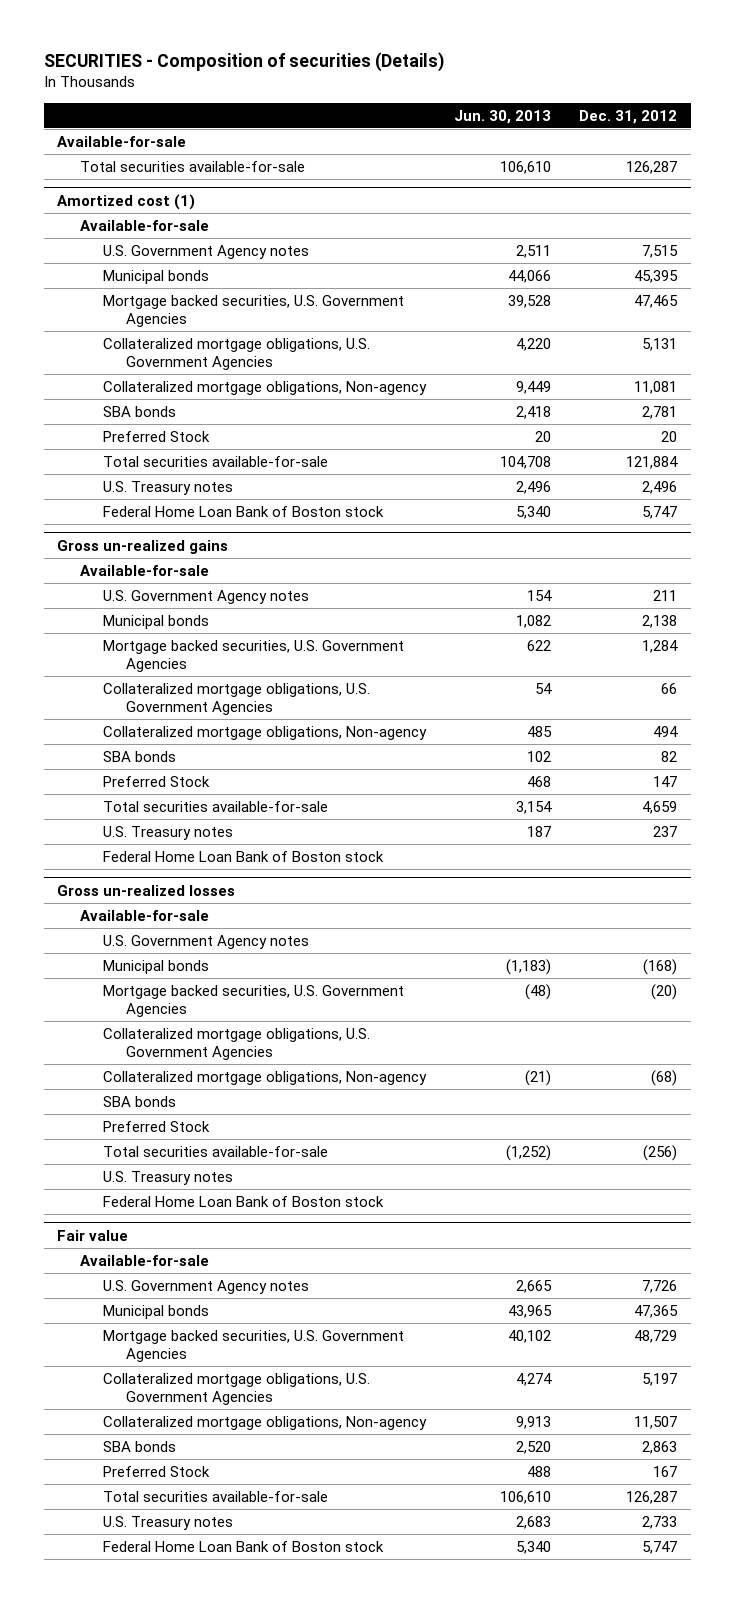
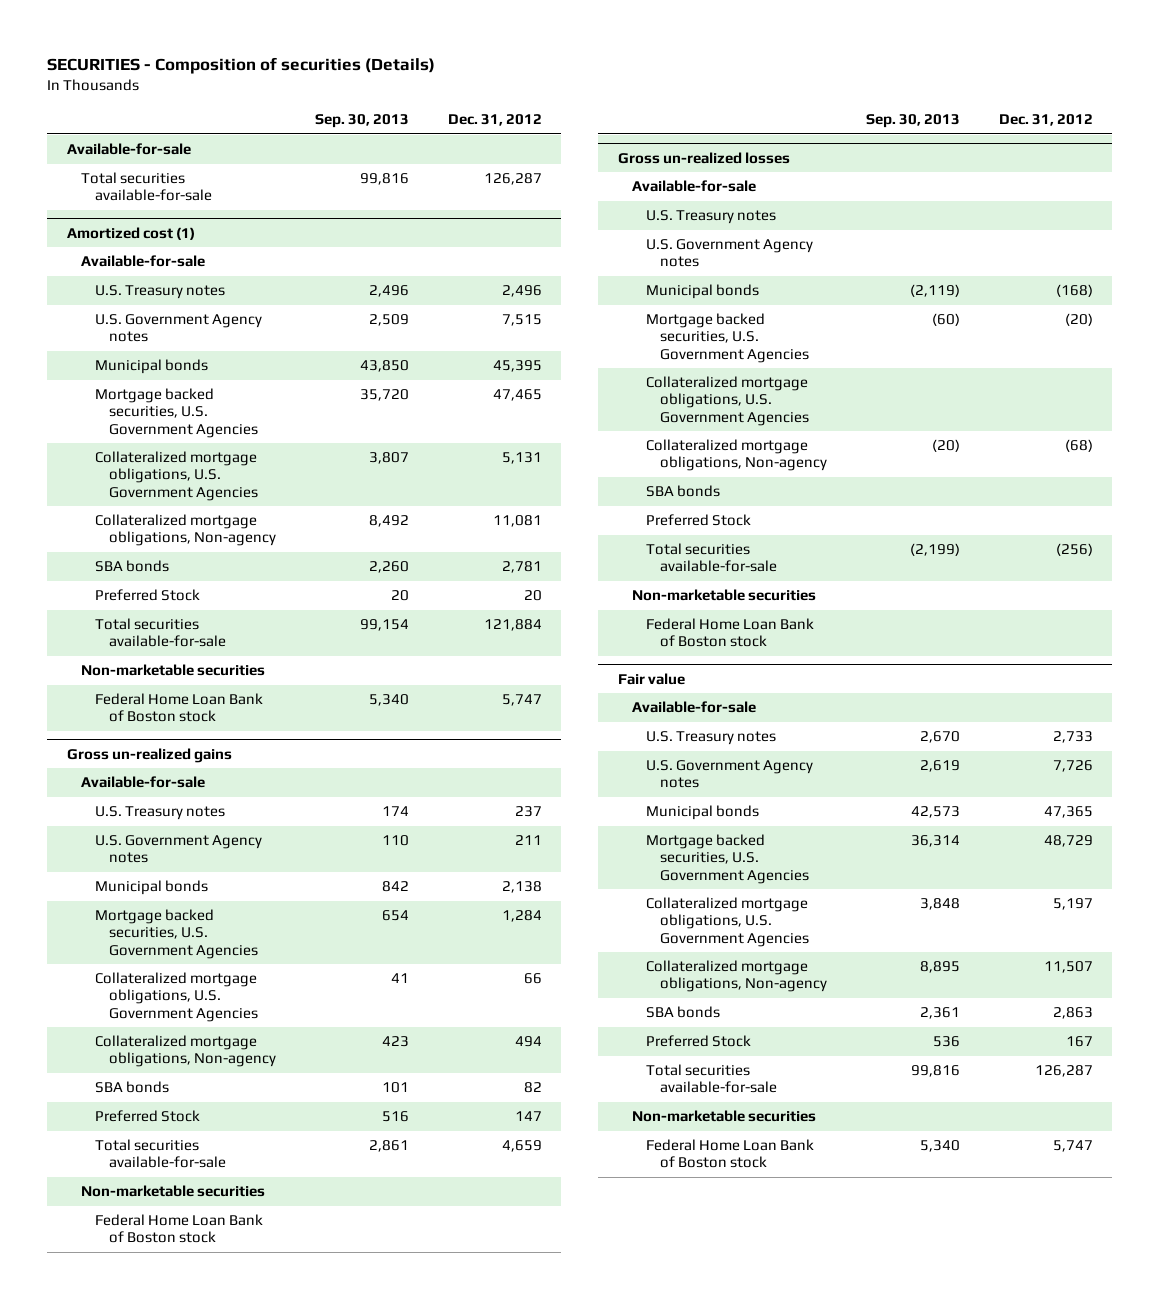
[453,109,551,124] Jun. 30, 2013 -> none
none -> [315,114,410,129] Sep. 30, 2013
[103,480,234,495] U.S. Treasury notes -> [95,285,226,300] U.S. Treasury notes
none -> [80,664,265,677] Non-marketable securities
[103,825,234,840] U.S. Treasury notes -> [95,806,226,821] U.S. Treasury notes
none -> [80,1185,265,1198] Non-marketable securities
[103,1170,234,1185] U.S. Treasury notes -> [646,210,777,225] U.S. Treasury notes
none -> [631,589,816,602] Non-marketable securities
[103,1515,234,1530] U.S. Treasury notes -> [646,731,777,746] U.S. Treasury notes
none -> [631,1110,816,1123] Non-marketable securities

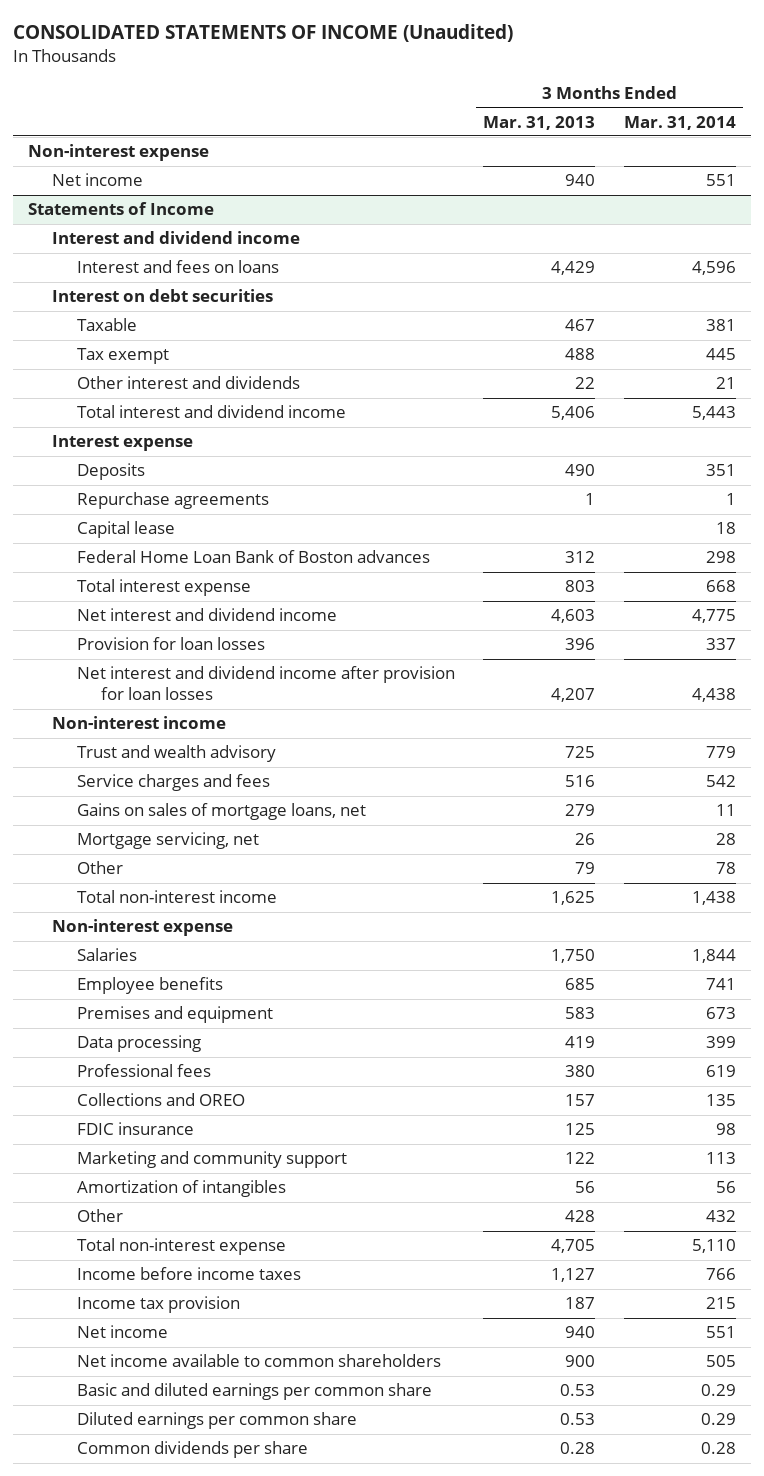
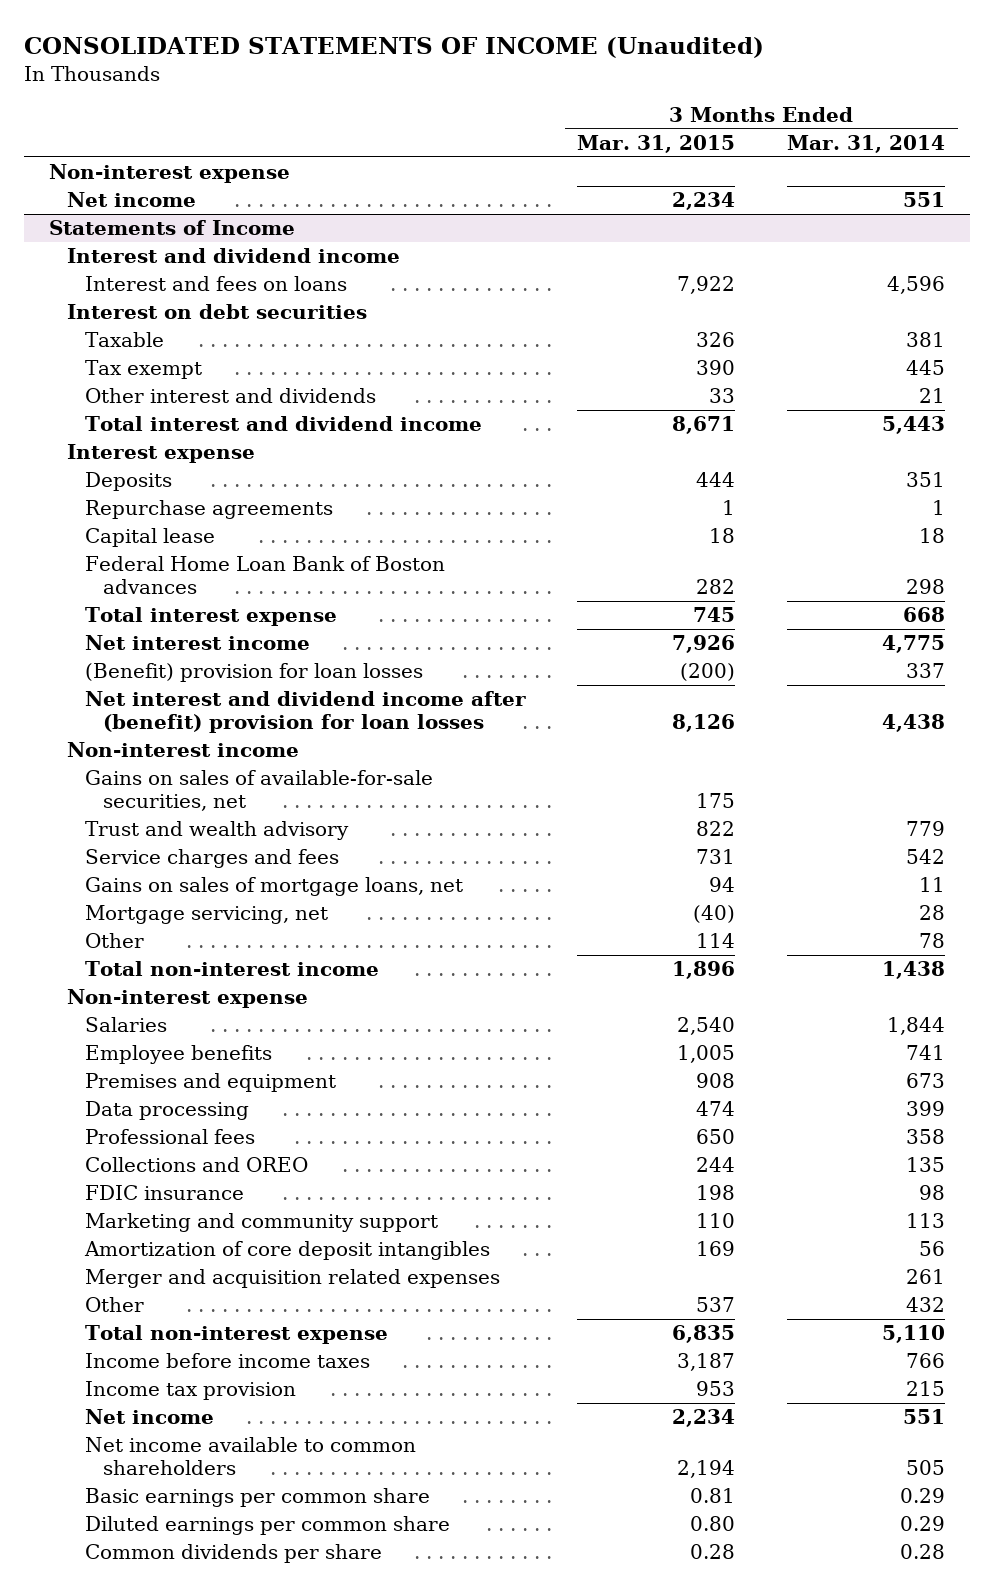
[483,115,596,130] Mar. 31, 2013 -> none
none -> [577,135,736,154] Mar. 31, 2015
[76,608,337,622] Net interest and dividend income -> [85,635,311,651] Net interest income
[76,637,265,651] Provision for loan losses -> [85,663,424,683] (Benefit) provision for loan losses
[76,666,455,701] Net interest and dividend income after provision for loan losses -> [85,691,527,734] Net interest and dividend income after (benefit) provision for loan losses
none -> [85,770,434,812] Gains on sales of available-for-sale securities, net
[706,1065,737,1078] 619 -> [905,1129,945,1145] 358
[76,1180,286,1198] Amortization of intangibles -> [84,1241,491,1261] Amortization of core deposit intangibles
none -> [85,1269,501,1289] Merger and acquisition related expenses
[76,1383,432,1401] Basic and diluted earnings per common share -> [85,1488,431,1508] Basic earnings per common share

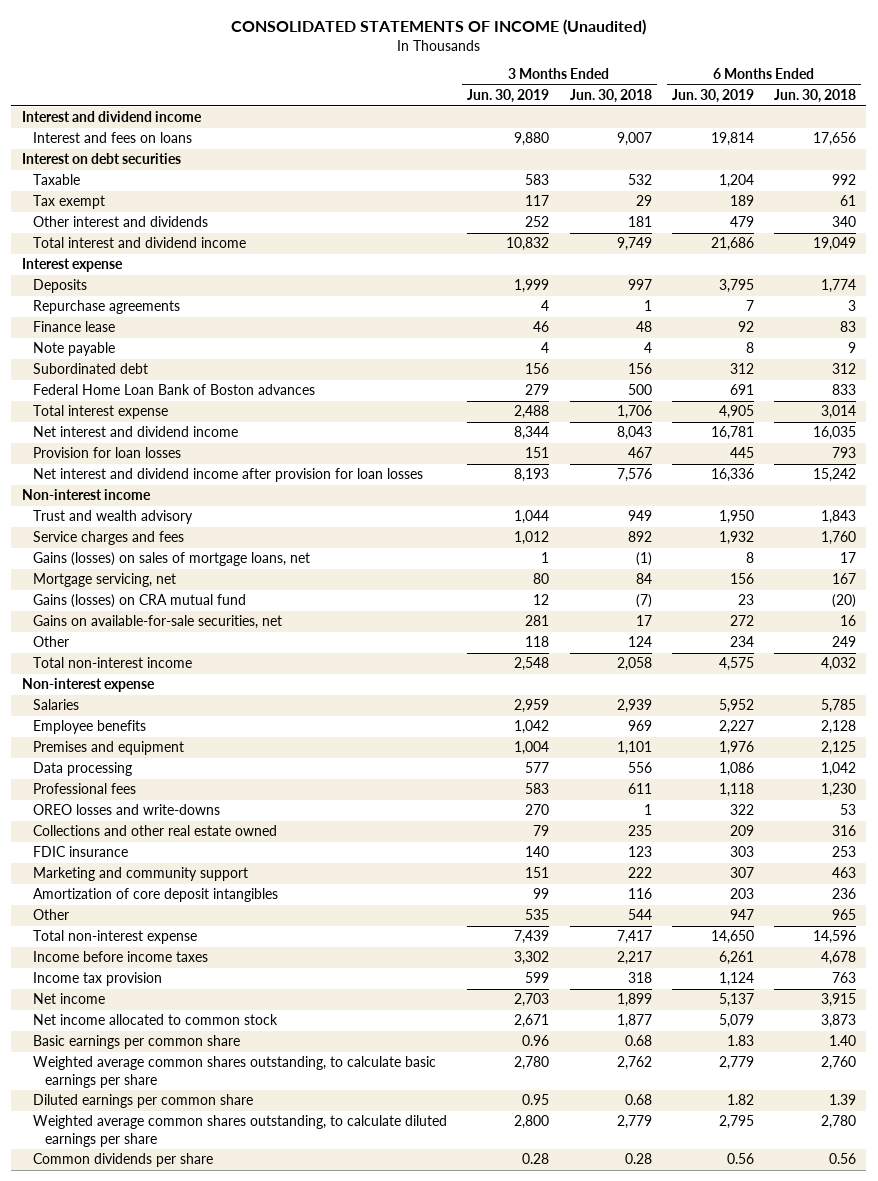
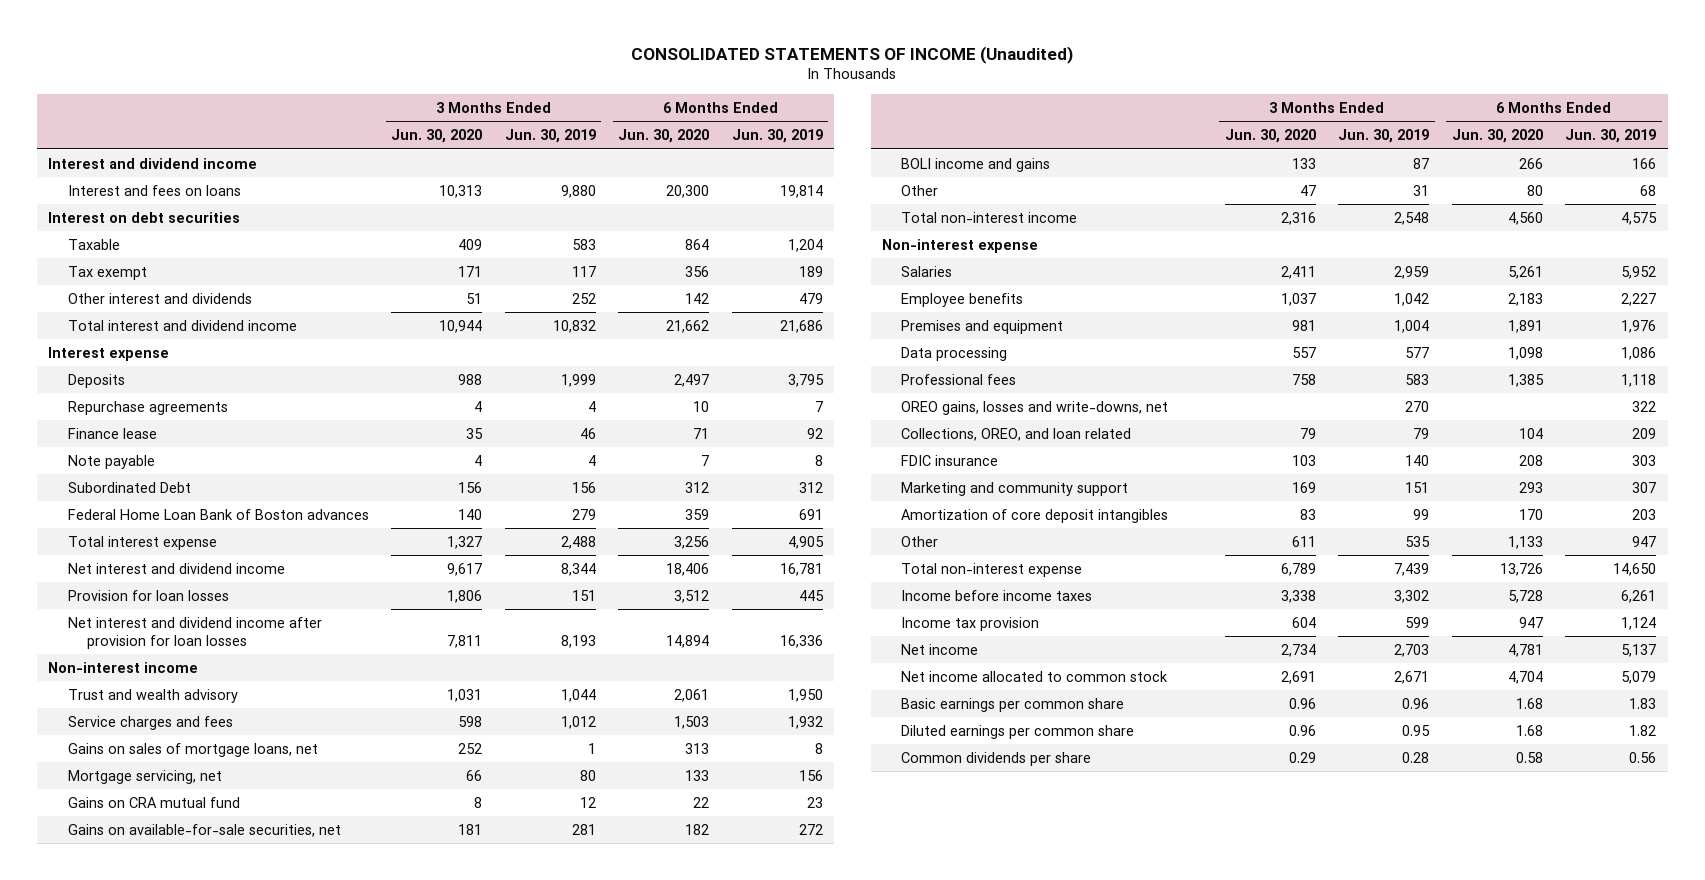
[569,89,652,104] Jun. 30, 2018 -> none
[774,89,857,104] Jun. 30, 2018 -> none
none -> [391,129,483,144] Jun. 30, 2020
none -> [618,129,710,144] Jun. 30, 2020
[33,363,149,375] Subordinated debt -> [67,481,191,493] Subordinated Debt
[33,552,311,567] Gains (losses) on sales of mortgage loans, net -> [67,742,318,757] Gains on sales of mortgage loans, net
[33,594,247,609] Gains (losses) on CRA mutual fund -> [67,796,240,808] Gains on CRA mutual fund
none -> [901,157,1051,172] BOLI income and gains
[525,636,550,648] 118 -> [1413,184,1430,196] 31
[729,636,754,648] 234 -> [1640,184,1657,196] 68
[33,804,221,816] OREO losses and write-downs -> [901,400,1169,415] OREO gains, losses and write-downs, net
[33,825,278,837] Collections and other real estate owned -> [901,427,1132,441] Collections, OREO, and loan related
[33,1056,437,1088] Weighted average common shares outstanding, to calculate basic earnings per share -> none
[33,1115,448,1147] Weighted average common shares outstanding, to calculate diluted earnings per share -> none

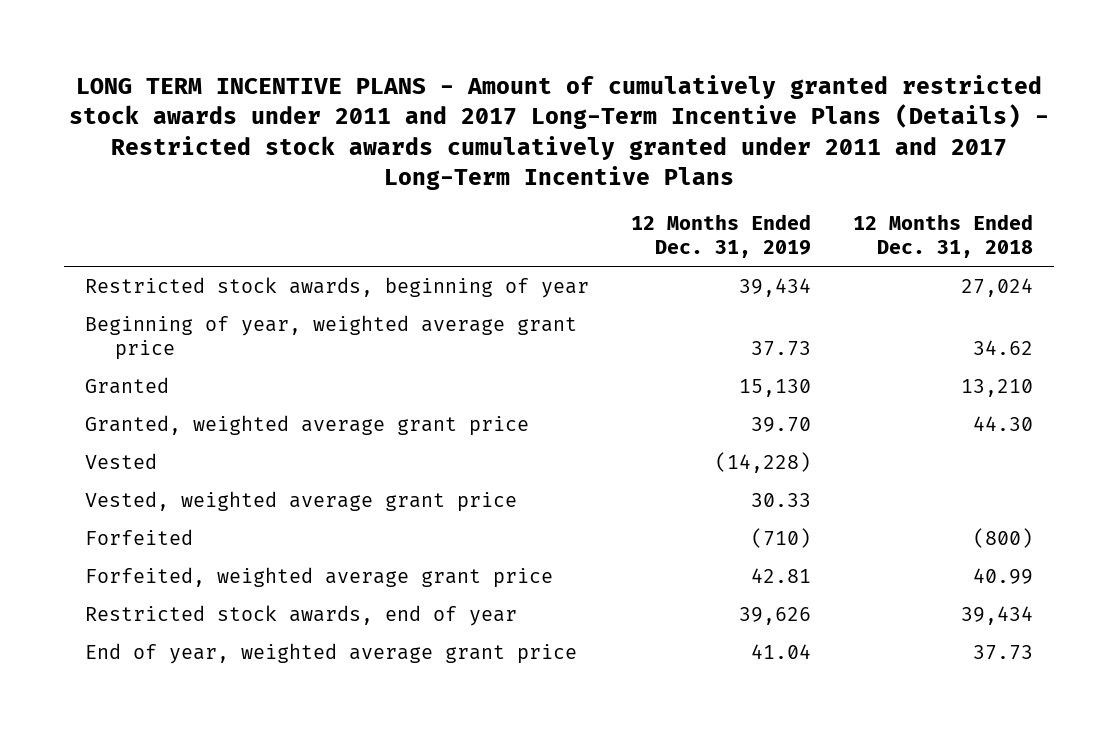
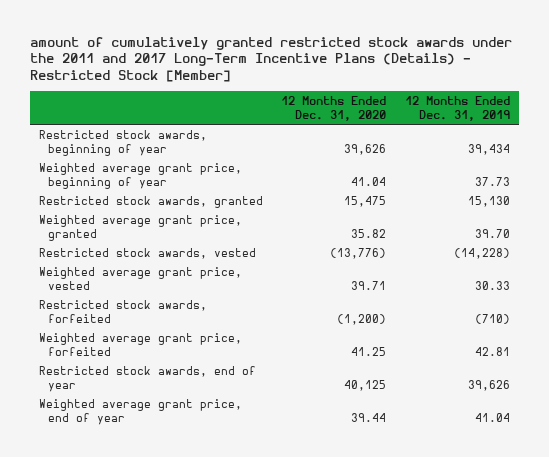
[68,74,1049,191] LONG TERM INCENTIVE PLANS - Amount of cumulatively granted restricted stock awards under 2011 and 2017 Long-Term Incentive Plans (Details) - Restricted stock awards cumulatively granted under 2011 and 2017 Long-Term Incentive Plans -> [29,36,512,83] amount of cumulatively granted restricted stock awards under the 2011 and 2017 Long-Term Incentive Plans (Details) - Restricted Stock [Member]
[852,214,1033,259] 12 Months Ended Dec. 31, 2018 -> none
none -> [281,95,387,121] 12 Months Ended Dec. 31, 2020
[84,314,577,360] Beginning of year, weighted average grant price -> [38,162,242,189] Weighted average grant price, beginning of year
[84,376,169,394] Granted -> [38,195,263,208] Restricted stock awards, granted
[84,414,529,436] Granted, weighted average grant price -> [38,214,242,241] Weighted average grant price, granted
[84,452,157,469] Vested -> [38,247,256,259] Restricted stock awards, vested
[84,490,517,512] Vested, weighted average grant price -> [38,266,242,290] Weighted average grant price, vested
[84,528,193,545] Forfeited -> [38,299,207,323] Restricted stock awards, forfeited
[84,566,553,588] Forfeited, weighted average grant price -> [38,332,242,356] Weighted average grant price, forfeited
[84,642,577,664] End of year, weighted average grant price -> [38,398,242,425] Weighted average grant price, end of year

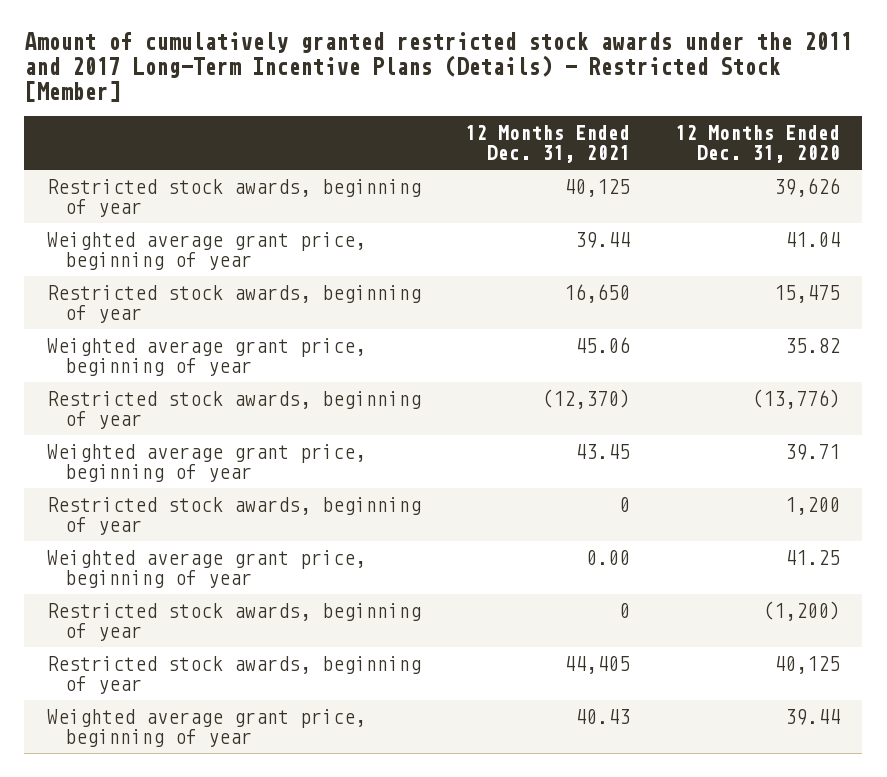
[29,36,512,83] amount of cumulatively granted restricted stock awards under the 2011 and 2017 Long-Term Incentive Plans (Details) - Restricted Stock [Member] -> [24,31,853,102] Amount of cumulatively granted restricted stock awards under the 2011 and 2017 Long-Term Incentive Plans (Details) - Restricted Stock [Member]
[404,95,510,121] 12 Months Ended Dec. 31, 2019 -> none
none -> [465,124,631,164] 12 Months Ended Dec. 31, 2021
[38,195,263,208] Restricted stock awards, granted -> [46,284,421,324] Restricted stock awards, beginning of year
[38,214,242,241] Weighted average grant price, granted -> [46,337,366,377] Weighted average grant price, beginning of year
[38,247,256,259] Restricted stock awards, vested -> [46,390,421,430] Restricted stock awards, beginning of year
[38,266,242,290] Weighted average grant price, vested -> [46,443,366,483] Weighted average grant price, beginning of year
[38,299,207,323] Restricted stock awards, forfeited -> [46,496,421,536] Restricted stock awards, beginning of year
[337,313,387,325] (1,200) -> [784,496,840,515] 1,200
[38,332,242,356] Weighted average grant price, forfeited -> [46,549,366,589] Weighted average grant price, beginning of year
none -> [46,602,421,642] Restricted stock awards, beginning of year
[38,365,256,392] Restricted stock awards, end of year -> [46,655,421,695] Restricted stock awards, beginning of year
[38,398,242,425] Weighted average grant price, end of year -> [46,708,366,748] Weighted average grant price, beginning of year

